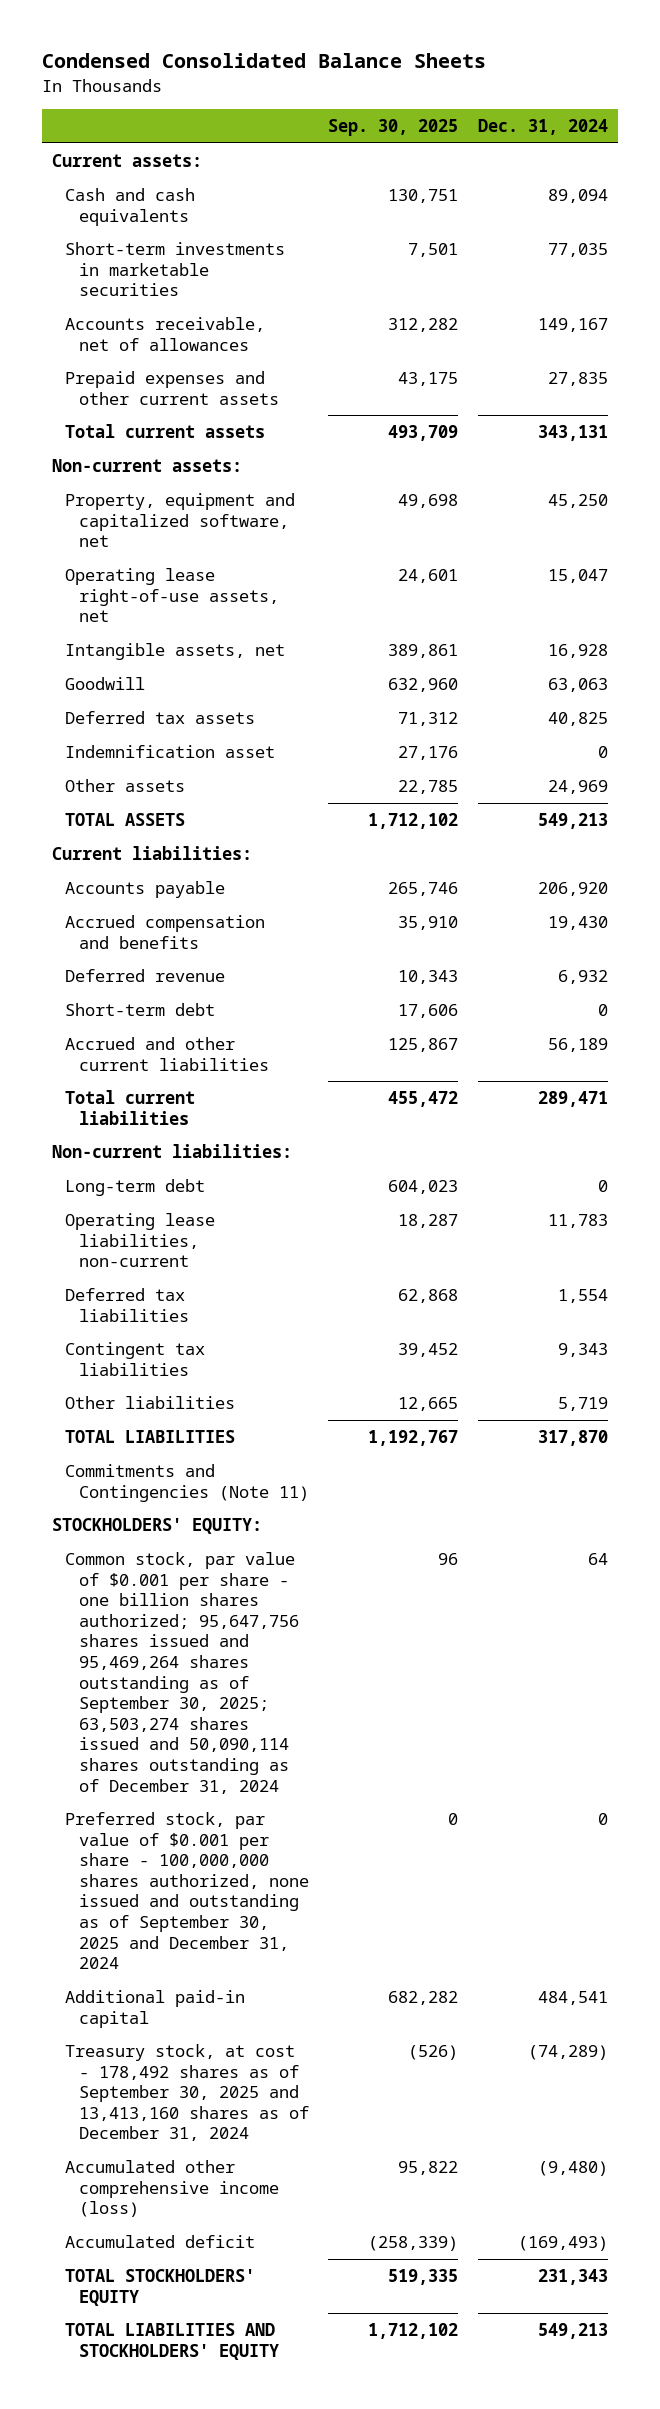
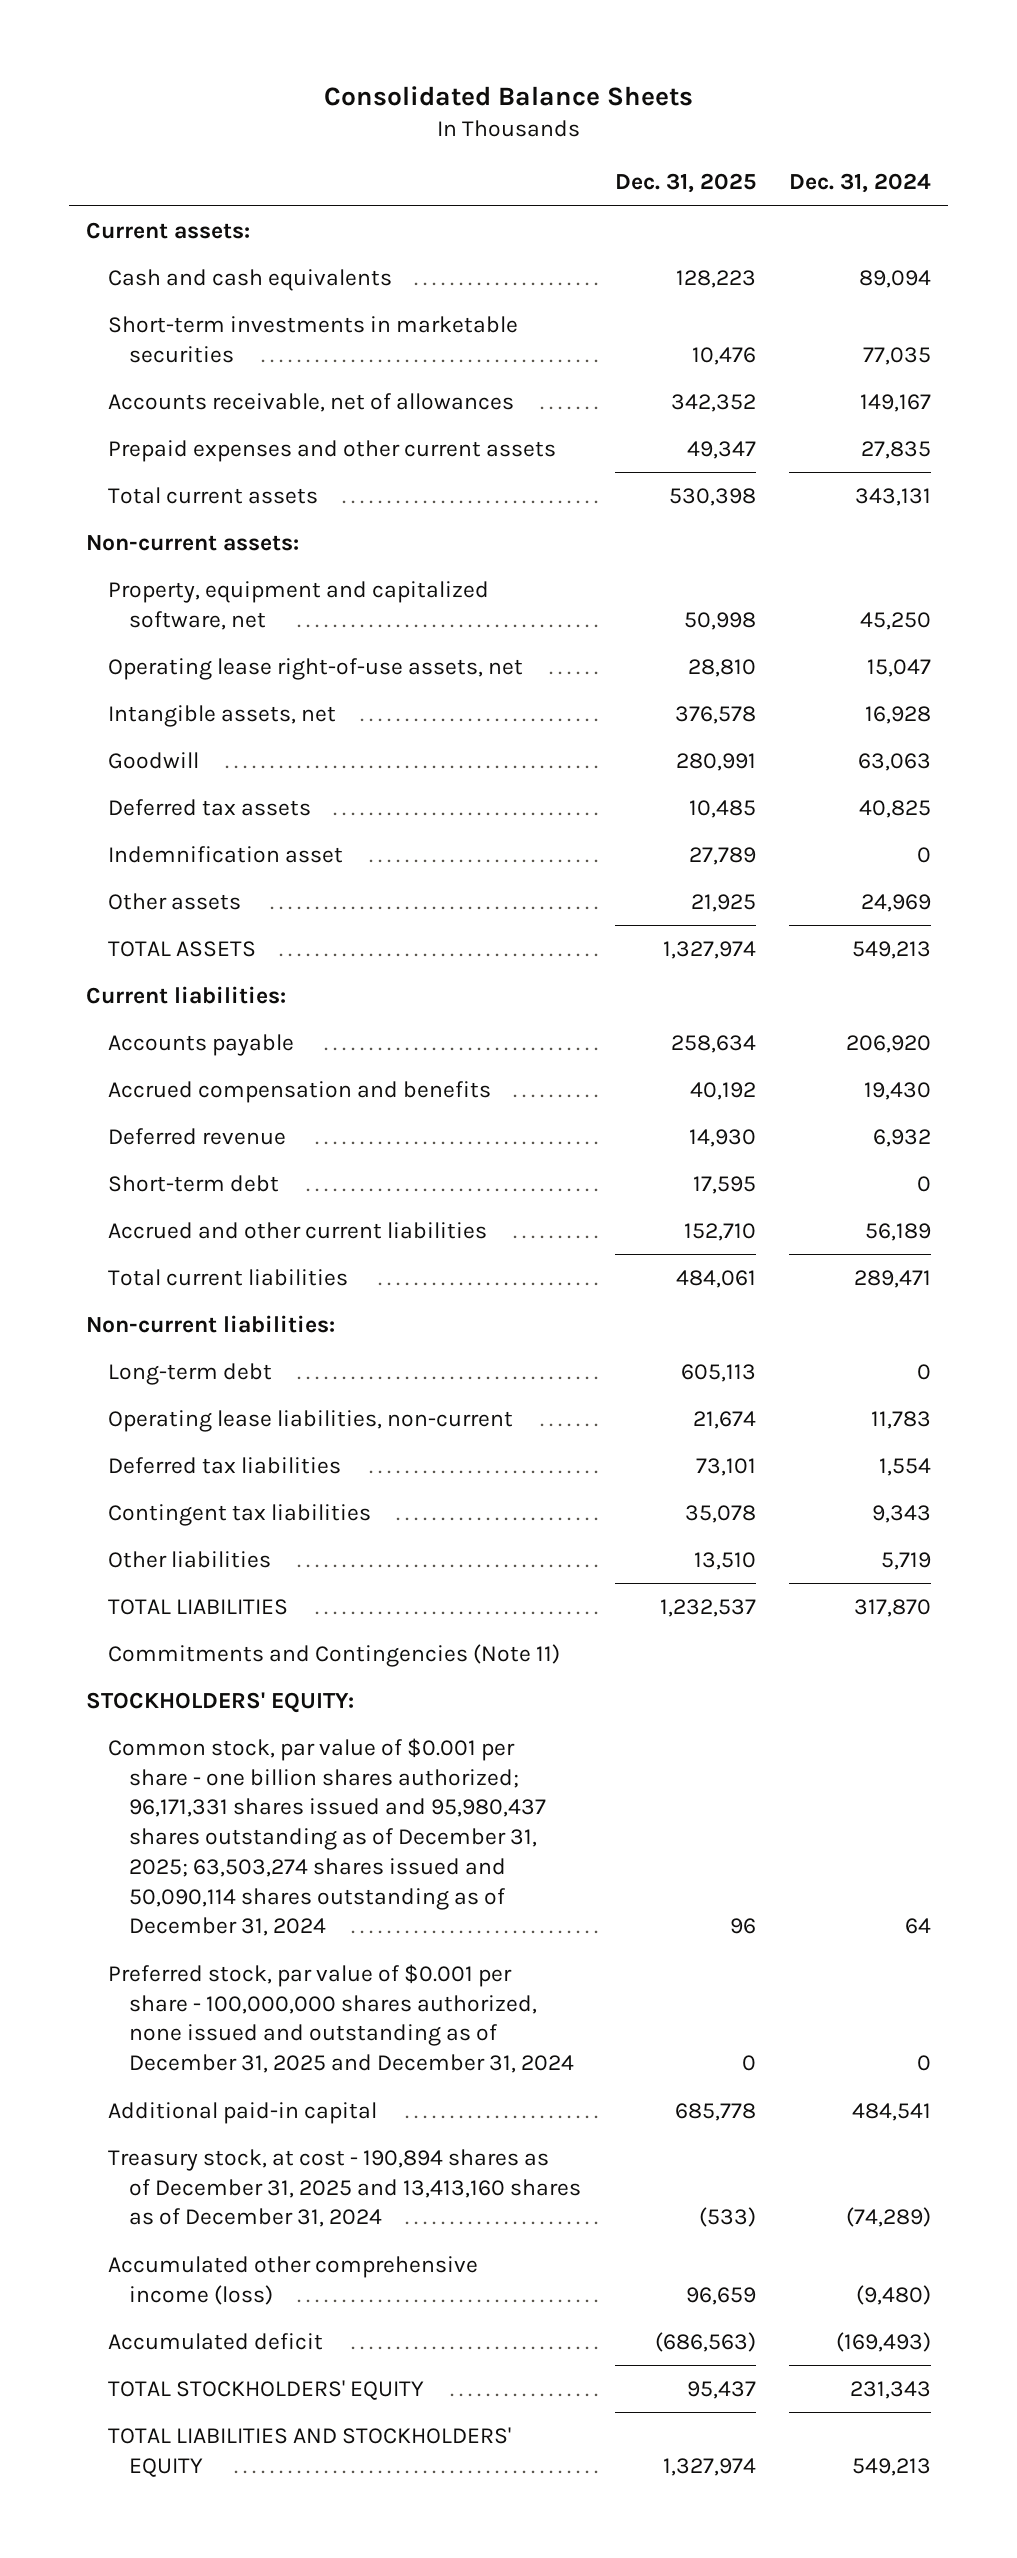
[41,53,486,69] Condensed Consolidated Balance Sheets -> [323,85,693,106] Consolidated Balance Sheets
[328,118,459,136] Sep. 30, 2025 -> none
none -> [614,173,756,194] Dec. 31, 2025
[65,1552,299,1794] Common stock, par value of $0.001 per share - one billion shares authorized; 95,647,756 shares issued and 95,469,264 shares outstanding as of September 30, 2025; 63,503,274 shares issued and 50,090,114 shares outstanding as of December 31, 2024 -> [107,1737,547,1937] Common stock, par value of $0.001 per share - one billion shares authorized; 96,171,331 shares issued and 95,980,437 shares outstanding as of December 31, 2025; 63,503,274 shares issued and 50,090,114 shares outstanding as of December 31, 2024
[65,1812,309,1970] Preferred stock, par value of $0.001 per share - 100,000,000 shares authorized, none issued and outstanding as of September 30, 2025 and December 31, 2024 -> [107,1963,575,2074] Preferred stock, par value of $0.001 per share - 100,000,000 shares authorized, none issued and outstanding as of December 31, 2025 and December 31, 2024
[65,2044,309,2142] Treasury stock, at cost - 178,492 shares as of September 30, 2025 and 13,413,160 shares as of December 31, 2024 -> [107,2148,582,2228] Treasury stock, at cost - 190,894 shares as of December 31, 2025 and 13,413,160 shares as of December 31, 2024

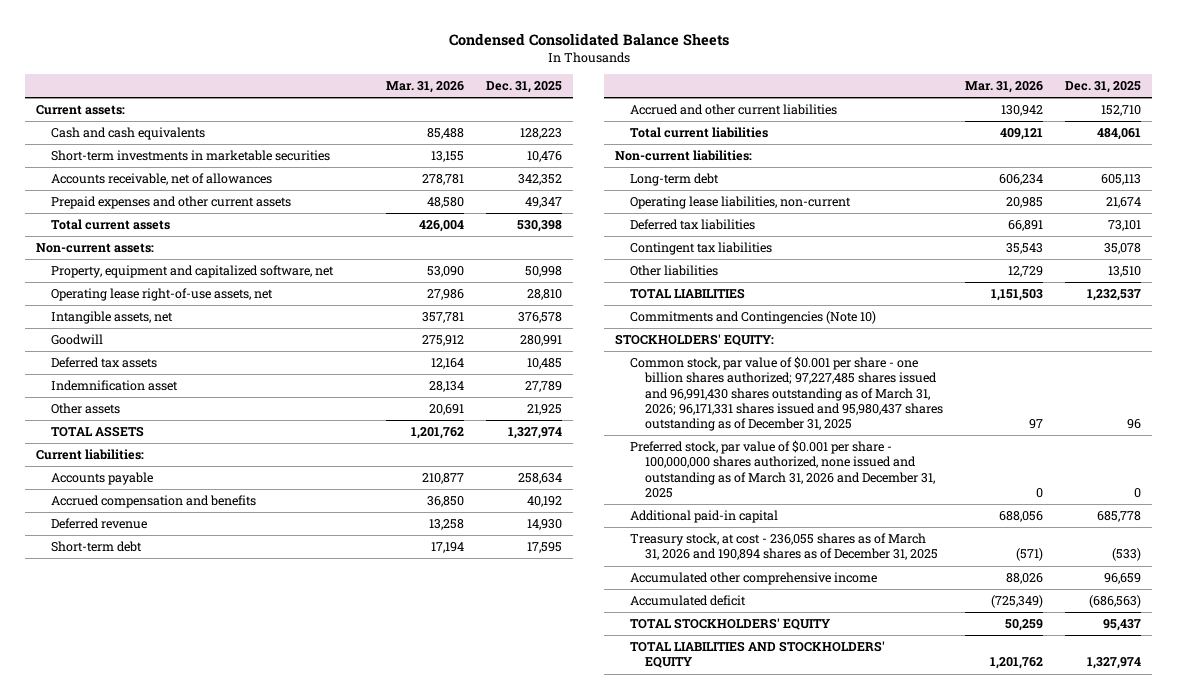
[323,85,693,106] Consolidated Balance Sheets -> [448,32,729,46] Condensed Consolidated Balance Sheets
[789,173,932,194] Dec. 31, 2024 -> none
none -> [386,81,465,94] Mar. 31, 2026
[107,1643,560,1667] Commitments and Contingencies (Note 11) -> [630,311,877,325] Commitments and Contingencies (Note 10)
[107,1737,547,1937] Common stock, par value of $0.001 per share - one billion shares authorized; 96,171,331 shares issued and 95,980,437 shares outstanding as of December 31, 2025; 63,503,274 shares issued and 50,090,114 shares outstanding as of December 31, 2024 -> [630,356,944,432] Common stock, par value of $0.001 per share - one billion shares authorized; 97,227,485 shares issued and 96,991,430 shares outstanding as of March 31, 2026; 96,171,331 shares issued and 95,980,437 shares outstanding as of December 31, 2025
[107,1963,575,2074] Preferred stock, par value of $0.001 per share - 100,000,000 shares authorized, none issued and outstanding as of December 31, 2025 and December 31, 2024 -> [630,440,936,498] Preferred stock, par value of $0.001 per share - 100,000,000 shares authorized, none issued and outstanding as of March 31, 2026 and December 31, 2025
[107,2148,582,2228] Treasury stock, at cost - 190,894 shares as of December 31, 2025 and 13,413,160 shares as of December 31, 2024 -> [630,533,939,561] Treasury stock, at cost - 236,055 shares as of March 31, 2026 and 190,894 shares as of December 31, 2025
[107,2255,478,2305] Accumulated other comprehensive income (loss) -> [630,572,878,586] Accumulated other comprehensive income

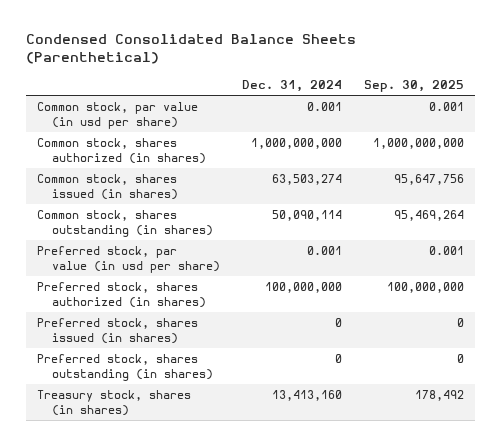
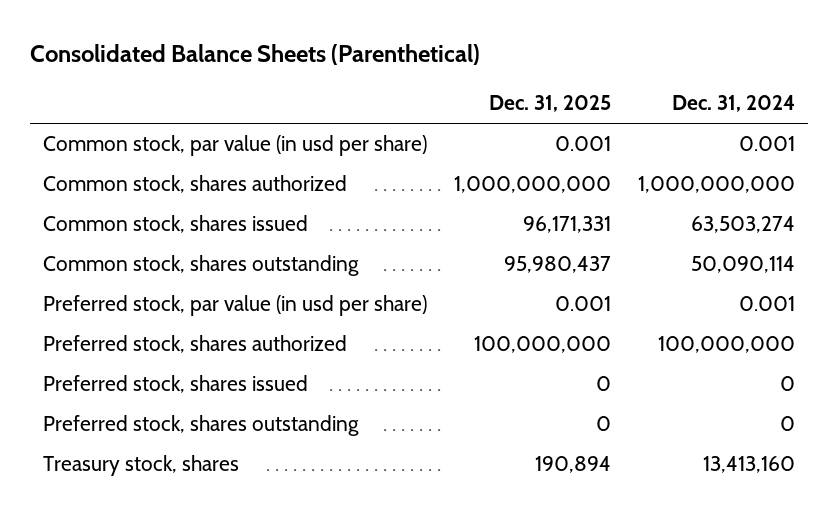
[26,33,357,64] Condensed Consolidated Balance Sheets (Parenthetical) -> [29,44,480,66] Consolidated Balance Sheets (Parenthetical)
[363,79,464,92] Sep. 30, 2025 -> none
none -> [489,95,612,113] Dec. 31, 2025
[37,138,206,164] Common stock, shares authorized (in shares) -> [43,175,348,194] Common stock, shares authorized
[37,174,178,200] Common stock, shares issued (in shares) -> [43,215,309,234] Common stock, shares issued
[37,210,213,237] Common stock, shares outstanding (in shares) -> [43,255,360,277] Common stock, shares outstanding
[37,282,206,308] Preferred stock, shares authorized (in shares) -> [43,335,348,354] Preferred stock, shares authorized
[37,318,199,344] Preferred stock, shares issued (in shares) -> [43,375,309,394] Preferred stock, shares issued
[37,354,213,381] Preferred stock, shares outstanding (in shares) -> [43,415,360,437] Preferred stock, shares outstanding
[37,390,192,416] Treasury stock, shares (in shares) -> [43,455,240,477] Treasury stock, shares

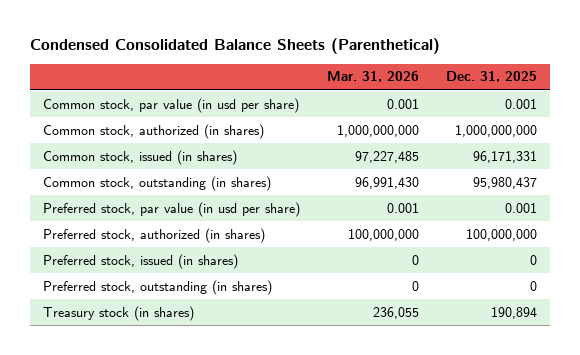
[29,44,480,66] Consolidated Balance Sheets (Parenthetical) -> [29,38,440,55] Condensed Consolidated Balance Sheets (Parenthetical)
[671,95,795,113] Dec. 31, 2024 -> none
none -> [326,71,419,83] Mar. 31, 2026
[43,175,348,194] Common stock, shares authorized -> [43,123,265,139] Common stock, authorized (in shares)
[43,215,309,234] Common stock, shares issued -> [43,149,238,165] Common stock, issued (in shares)
[43,255,360,277] Common stock, shares outstanding -> [43,175,272,191] Common stock, outstanding (in shares)
[43,335,348,354] Preferred stock, shares authorized -> [43,227,266,243] Preferred stock, authorized (in shares)
[43,375,309,394] Preferred stock, shares issued -> [43,253,239,269] Preferred stock, issued (in shares)
[43,415,360,437] Preferred stock, shares outstanding -> [43,279,273,295] Preferred stock, outstanding (in shares)
[43,455,240,477] Treasury stock, shares -> [43,305,195,321] Treasury stock (in shares)

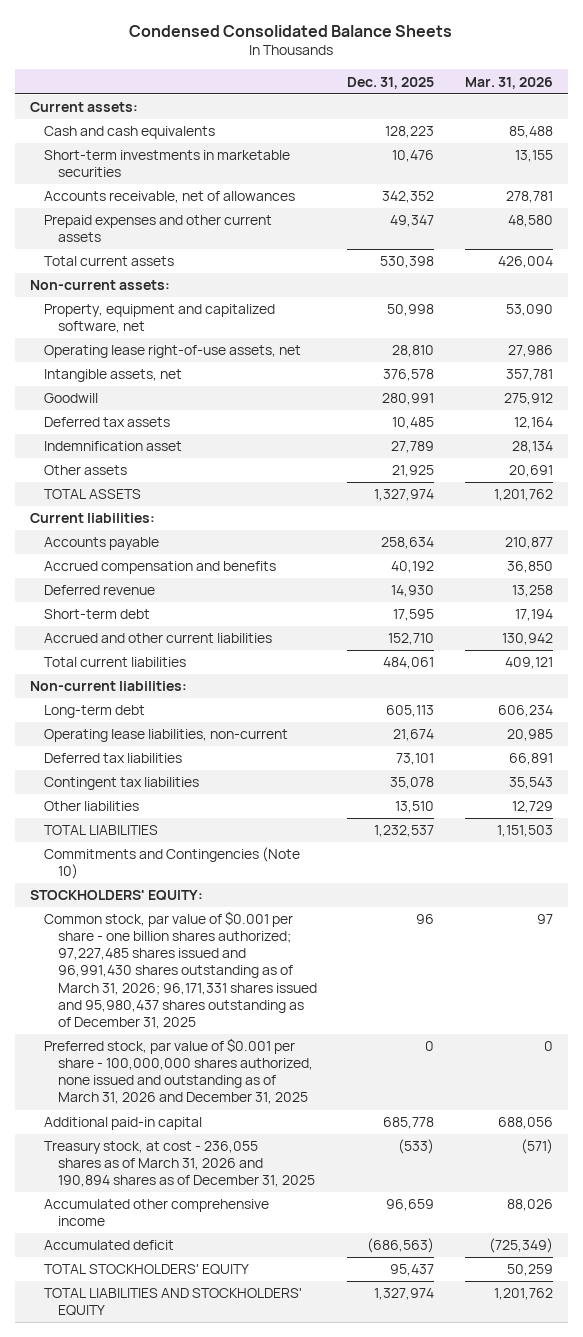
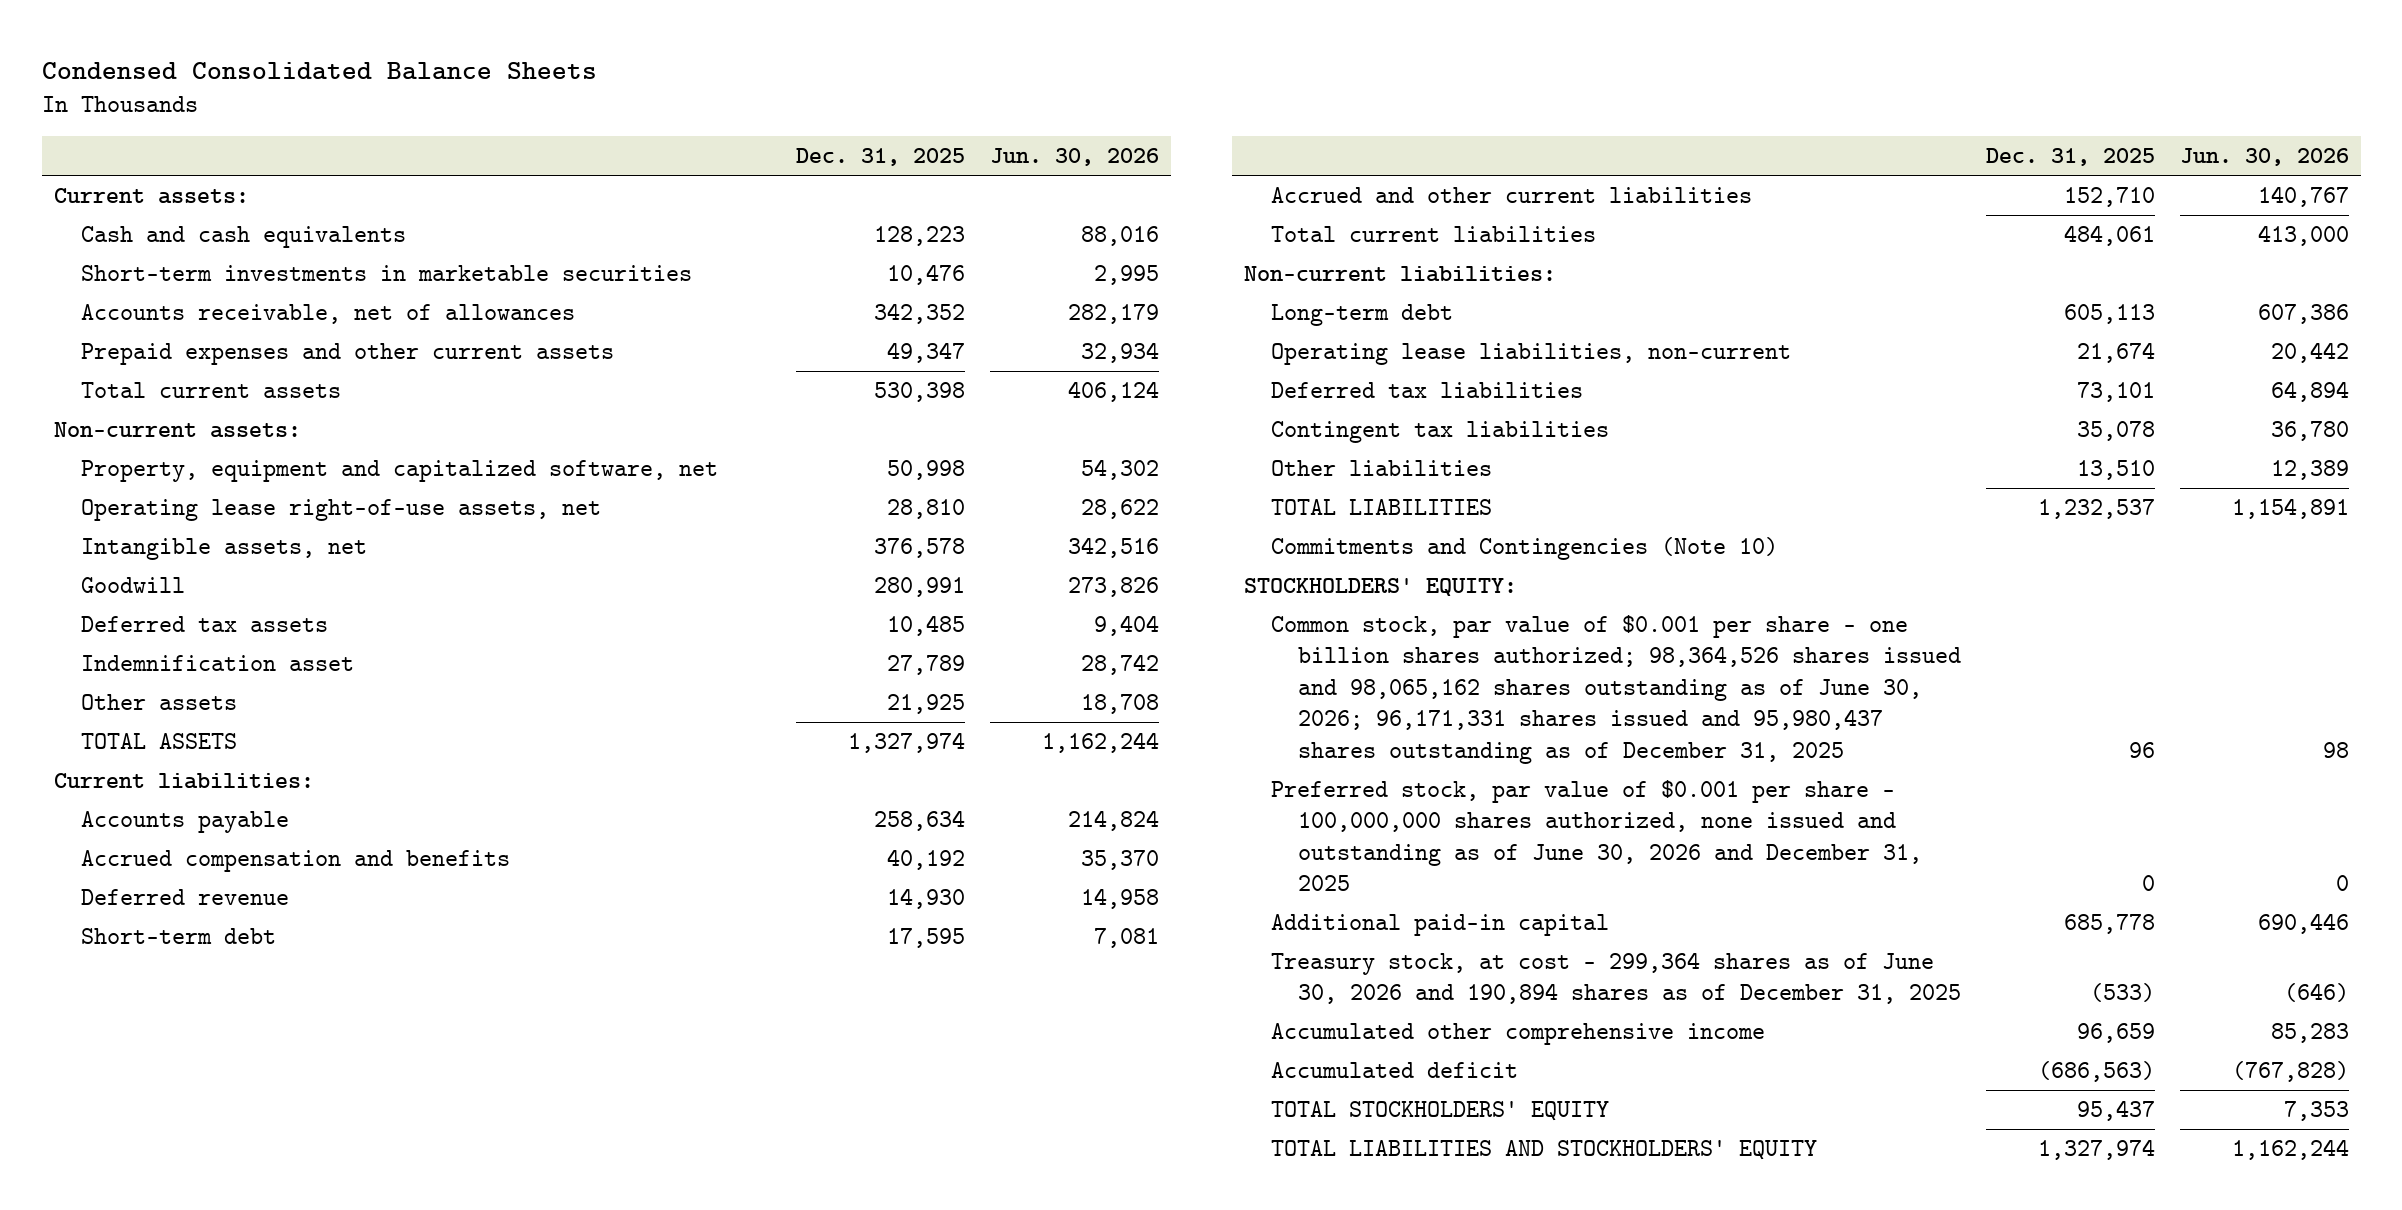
[464,76,553,89] Mar. 31, 2026 -> none
none -> [989,148,1159,167] Jun. 30, 2026
[43,911,317,1029] Common stock, par value of $0.001 per share - one billion shares authorized; 97,227,485 shares issued and 96,991,430 shares outstanding as of March 31, 2026; 96,171,331 shares issued and 95,980,437 shares outstanding as of December 31, 2025 -> [1271,614,1962,764] Common stock, par value of $0.001 per share - one billion shares authorized; 98,364,526 shares issued and 98,065,162 shares outstanding as of June 30, 2026; 96,171,331 shares issued and 95,980,437 shares outstanding as of December 31, 2025
[43,1038,313,1105] Preferred stock, par value of $0.001 per share - 100,000,000 shares authorized, none issued and outstanding as of March 31, 2026 and December 31, 2025 -> [1271,779,1923,892] Preferred stock, par value of $0.001 per share - 100,000,000 shares authorized, none issued and outstanding as of June 30, 2026 and December 31, 2025
[43,1141,315,1188] Treasury stock, at cost - 236,055 shares as of March 31, 2026 and 190,894 shares as of December 31, 2025 -> [1271,951,1962,1005] Treasury stock, at cost - 299,364 shares as of June 30, 2026 and 190,894 shares as of December 31, 2025

